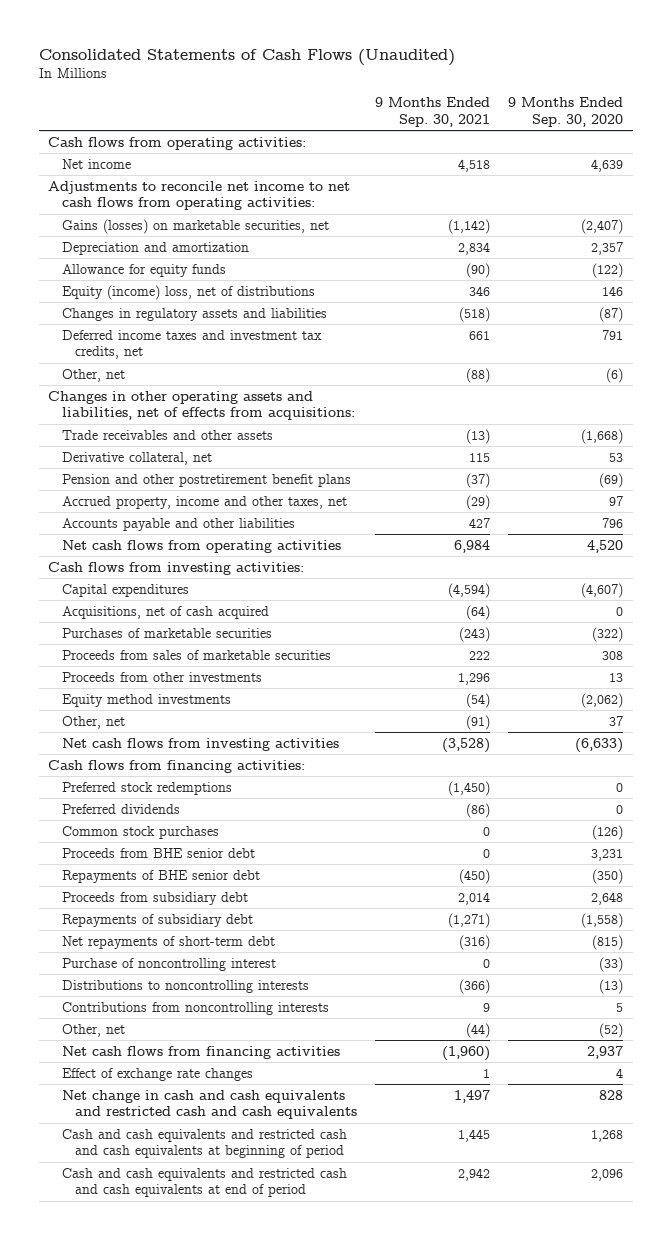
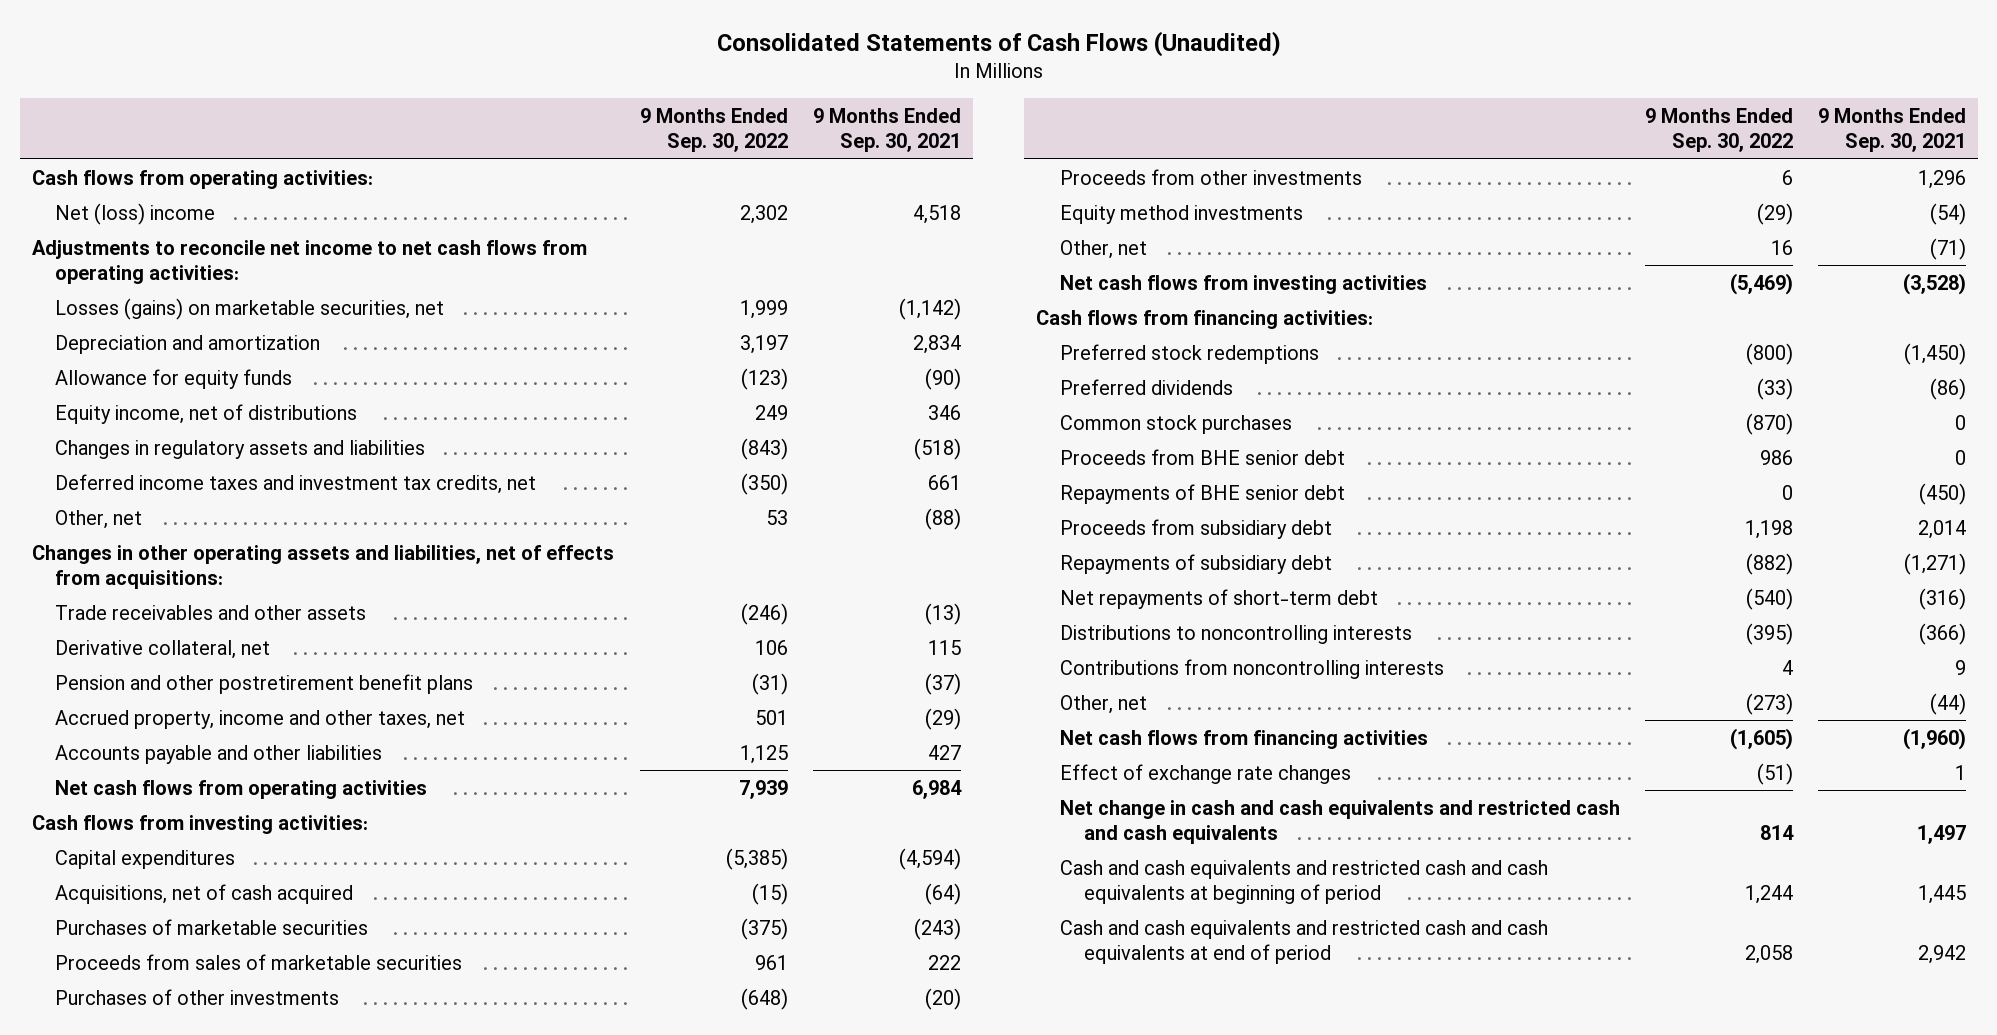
[508,96,624,127] 9 Months Ended Sep. 30, 2020 -> none
none -> [640,108,789,153] 9 Months Ended Sep. 30, 2022
[61,158,131,169] Net income -> [55,202,216,225] Net (loss) income
[61,218,329,234] Gains (losses) on marketable securities, net -> [55,297,445,320] Losses (gains) on marketable securities, net
[61,284,315,300] Equity (income) loss, net of distributions -> [55,403,358,424] Equity income, net of distributions
none -> [55,988,340,1005] Purchases of other investments
[466,714,491,730] (91) -> [1929,237,1966,260] (71)
[61,957,276,971] Purchase of noncontrolling interest -> none

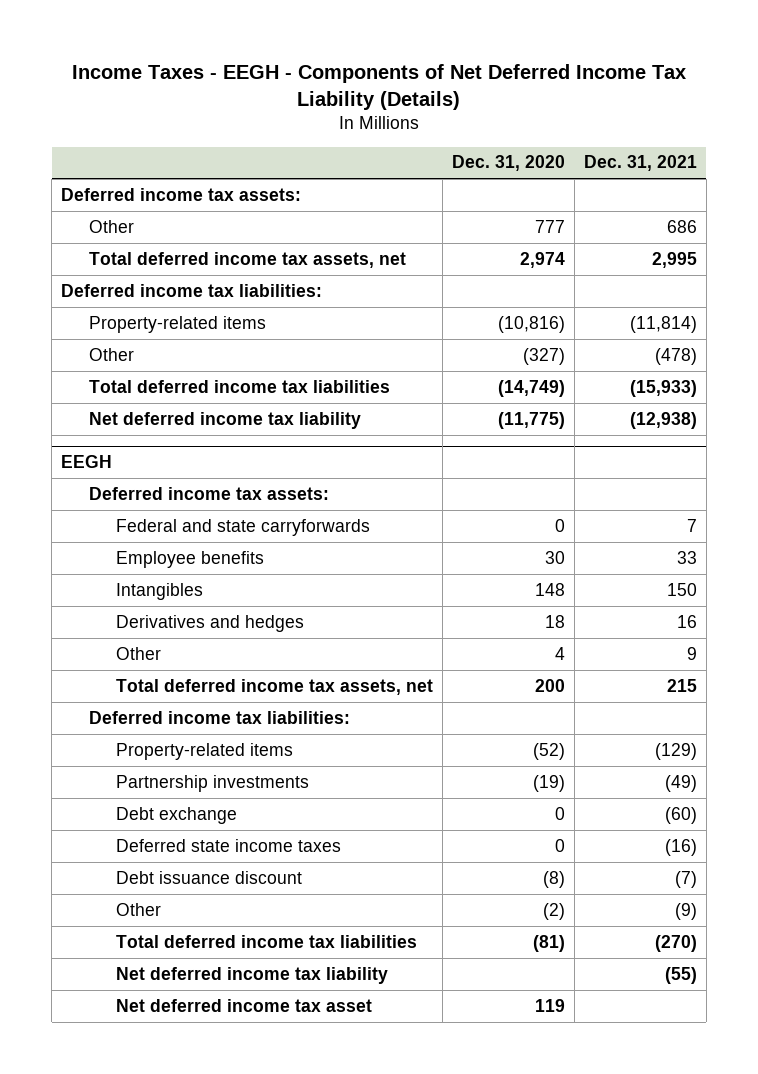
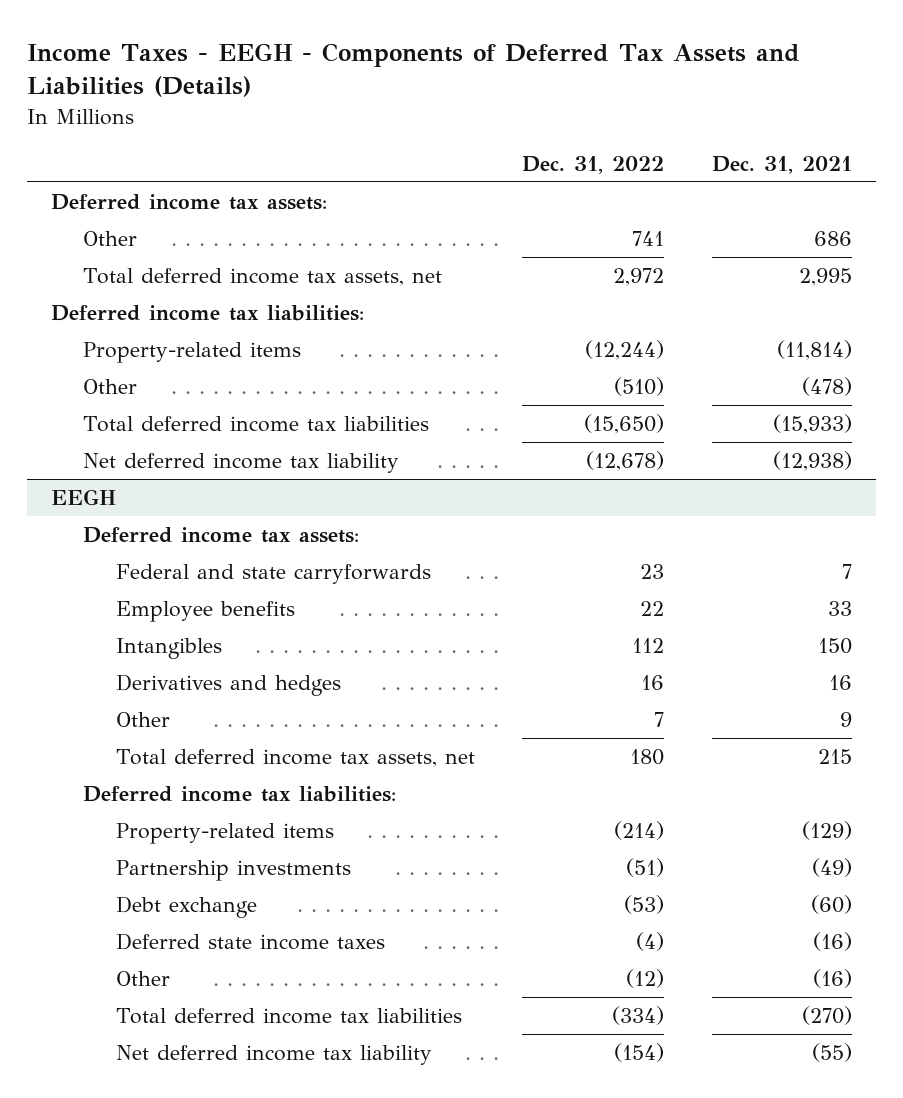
[72,63,687,110] Income Taxes - EEGH - Components of Net Deferred Income Tax Liability (Details) -> [27,42,801,98] Income Taxes - EEGH - Components of Deferred Tax Assets and Liabilities (Details)
[451,155,565,172] Dec. 31, 2020 -> none
none -> [522,155,665,174] Dec. 31, 2022
[115,870,302,884] Debt issuance discount -> none
[674,902,697,920] (9) -> [813,968,853,988] (16)
[115,998,372,1012] Net deferred income tax asset -> none

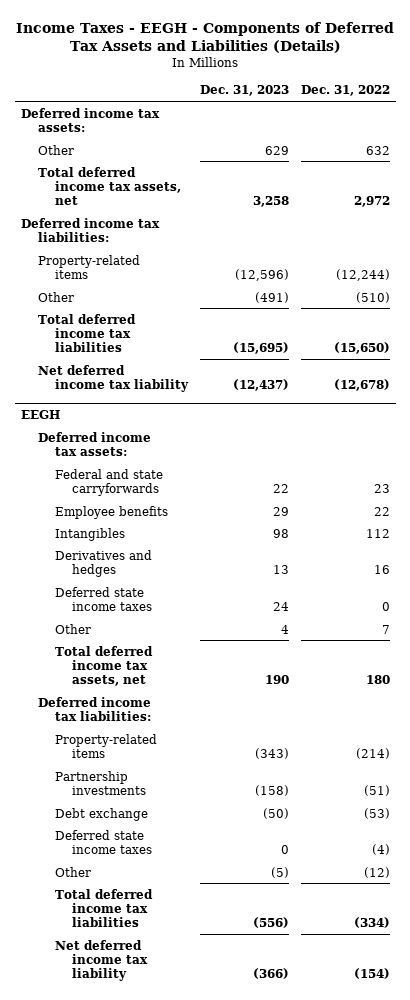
[712,155,853,174] Dec. 31, 2021 -> none
none -> [199,85,289,97] Dec. 31, 2023
[632,230,665,246] 741 -> [365,145,390,155] 632
none -> [55,586,153,611] Deferred state income taxes

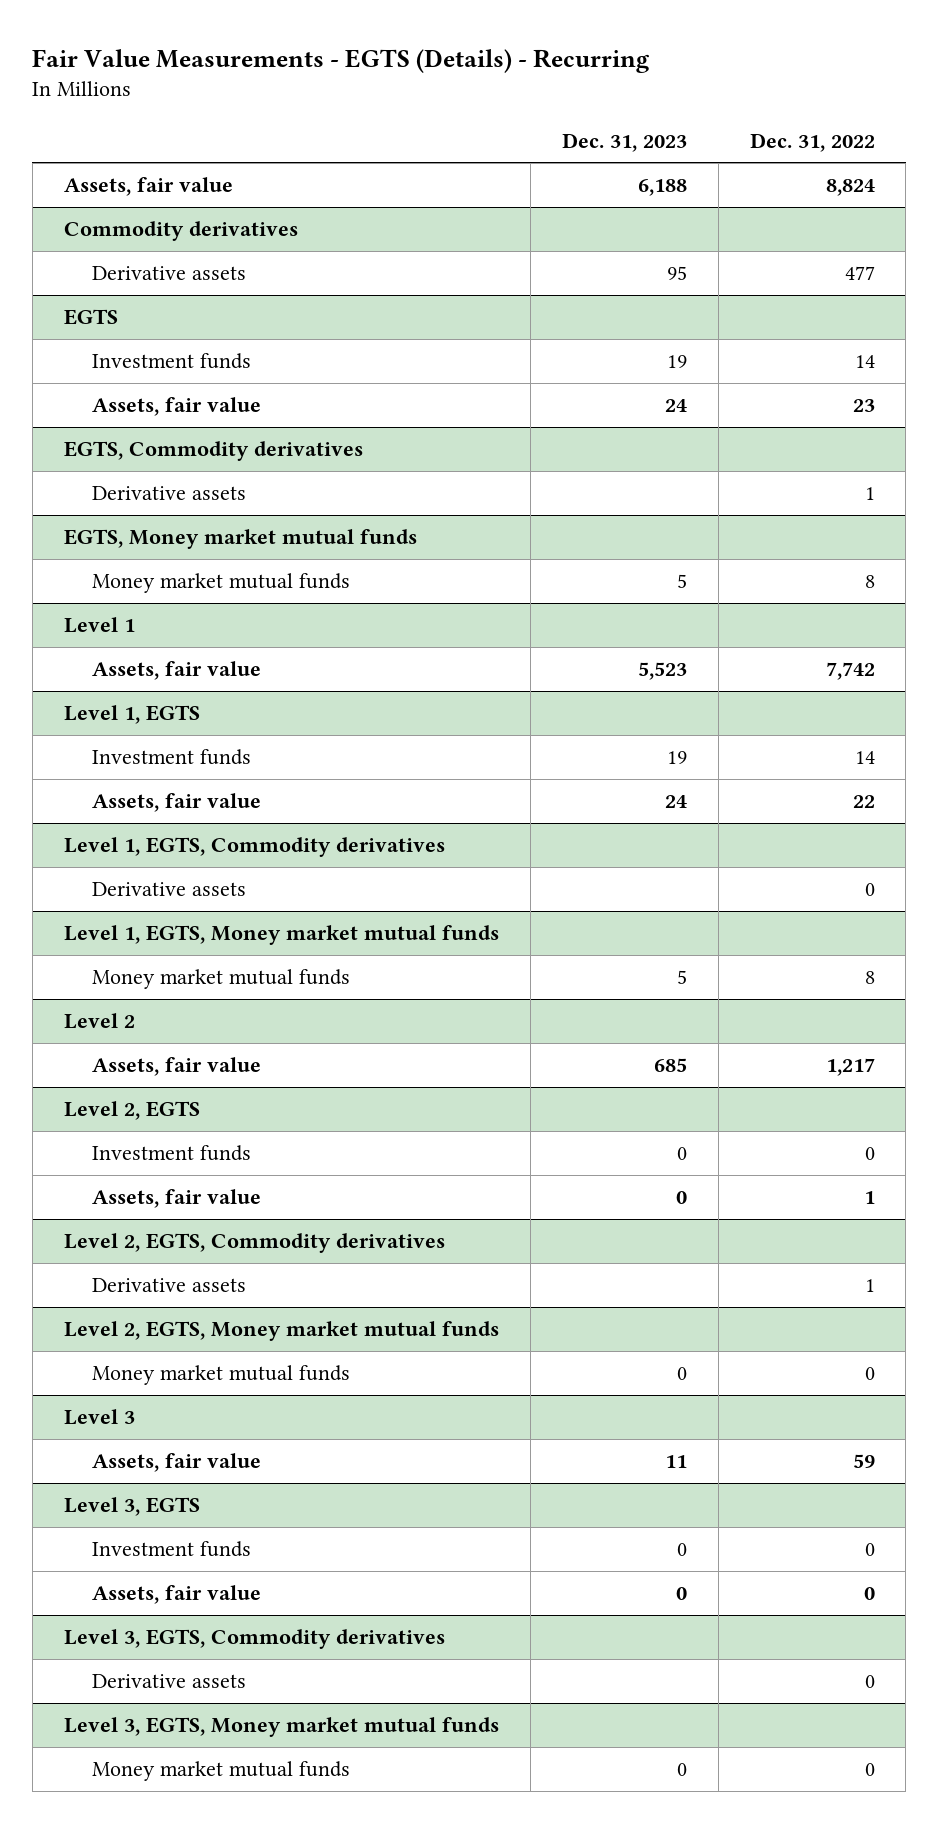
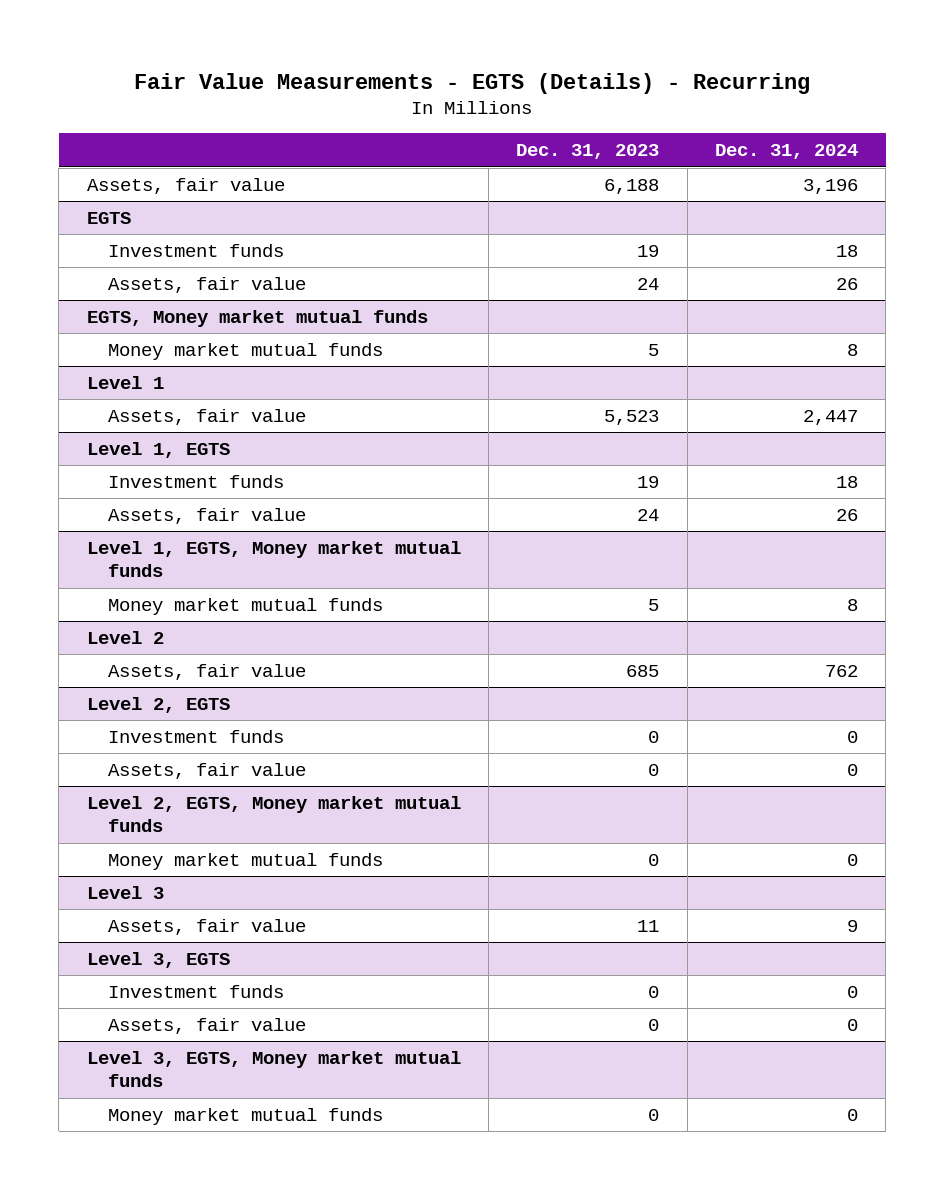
[749,132,875,152] Dec. 31, 2022 -> none
none -> [715,144,859,160] Dec. 31, 2024
[63,221,298,242] Commodity derivatives -> none
[91,266,246,281] Derivative assets -> none
[63,441,363,462] EGTS, Commodity derivatives -> none
[91,486,246,501] Derivative assets -> none
[63,837,445,858] Level 1, EGTS, Commodity derivatives -> none
[91,882,246,897] Derivative assets -> none
[63,1233,445,1254] Level 2, EGTS, Commodity derivatives -> none
[91,1278,246,1293] Derivative assets -> none
[63,1629,445,1650] Level 3, EGTS, Commodity derivatives -> none
[91,1674,246,1689] Derivative assets -> none

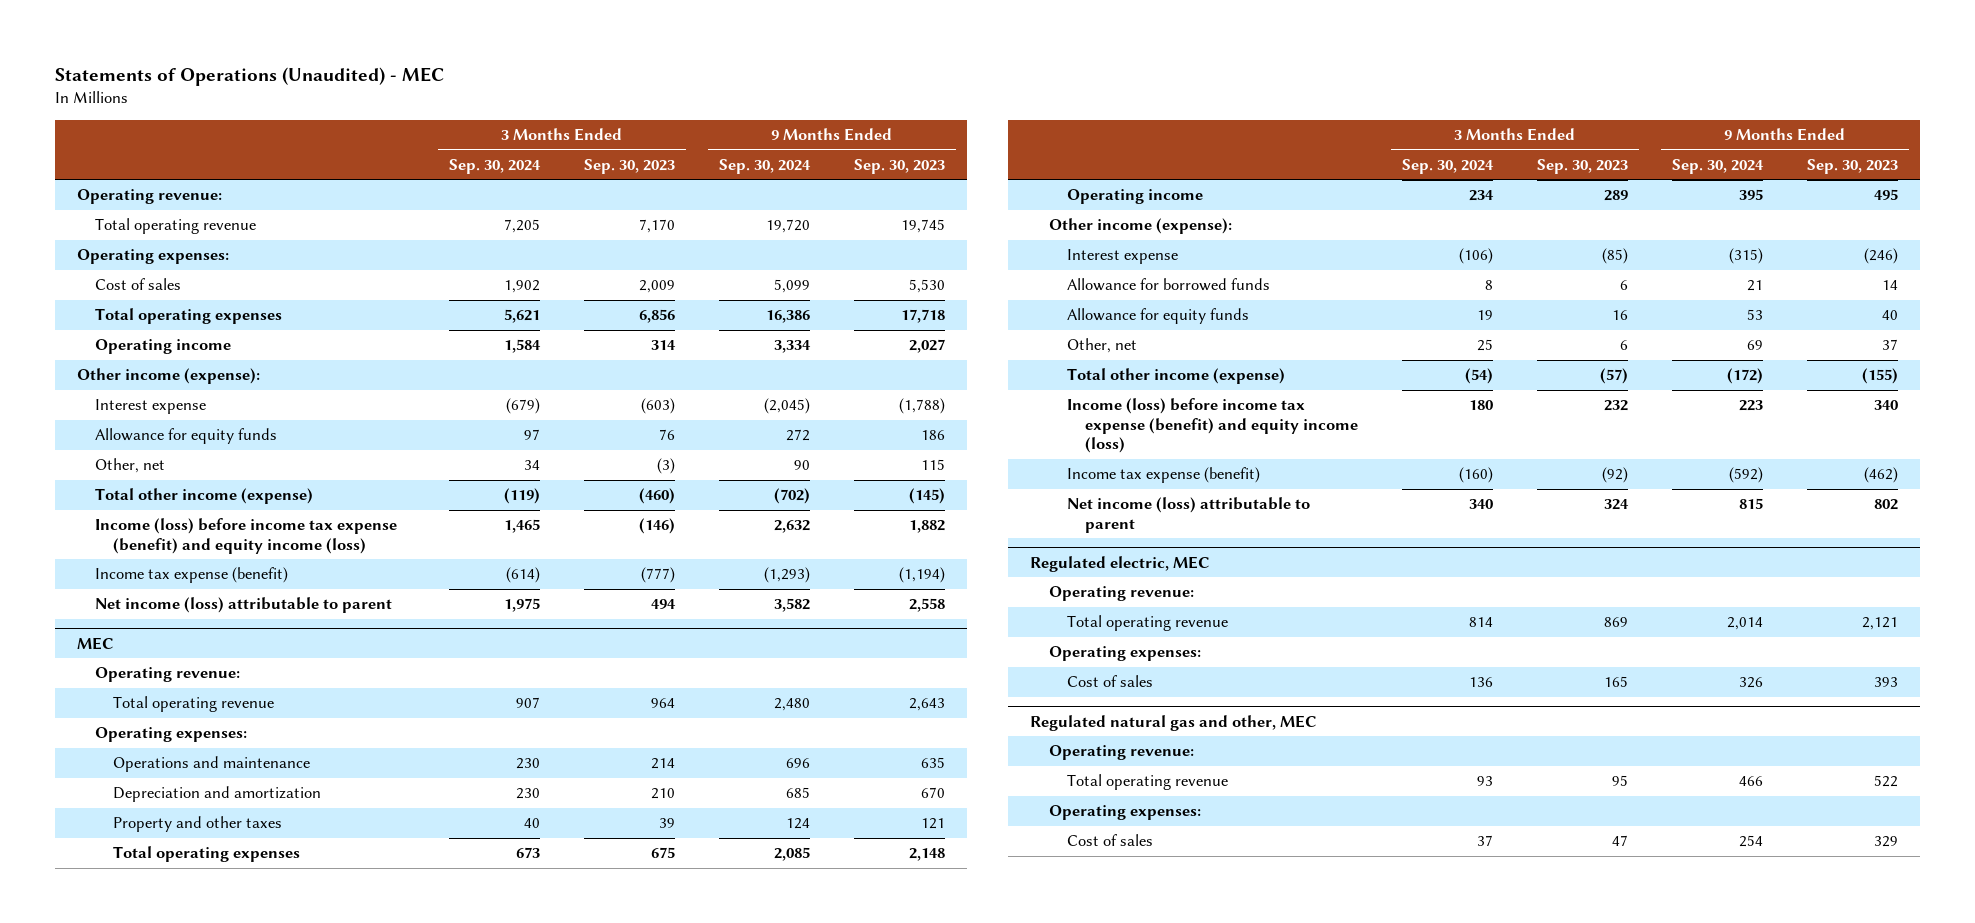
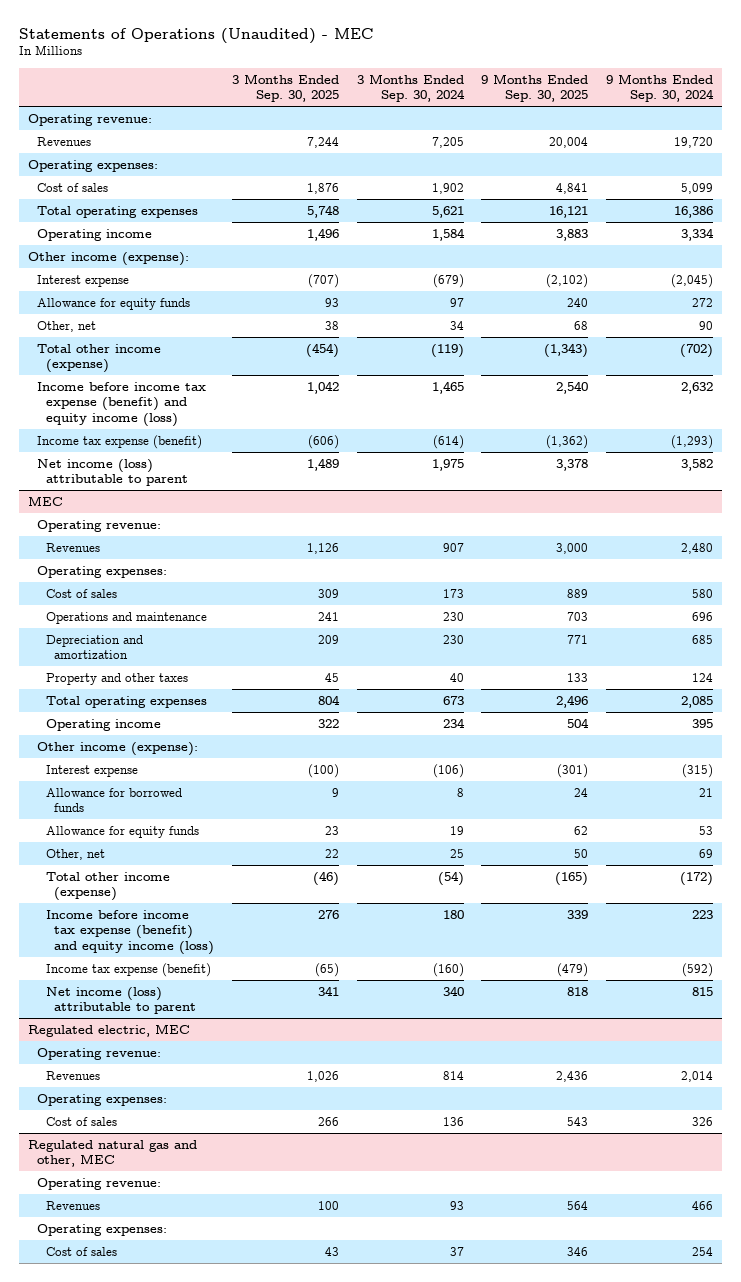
[583,158,675,174] Sep. 30, 2023 -> none
[853,158,945,174] Sep. 30, 2023 -> none
none -> [232,73,340,103] 3 Months Ended Sep. 30, 2025
none -> [481,73,589,103] 9 Months Ended Sep. 30, 2025
[95,218,257,235] Total operating revenue -> [36,136,91,146] Revenues
[95,518,398,554] Income (loss) before income tax expense (benefit) and equity income (loss) -> [36,381,206,428] Income before income tax expense (benefit) and equity income (loss)
[113,696,275,713] Total operating revenue -> [45,542,100,552] Revenues
none -> [45,588,117,598] Cost of sales
[1066,398,1359,454] Income (loss) before income tax expense (benefit) and equity income (loss) -> [45,909,215,956] Income before income tax expense (benefit) and equity income (loss)
[1066,615,1228,632] Total operating revenue -> [45,1070,100,1080] Revenues
[1066,774,1228,791] Total operating revenue -> [45,1200,100,1210] Revenues

